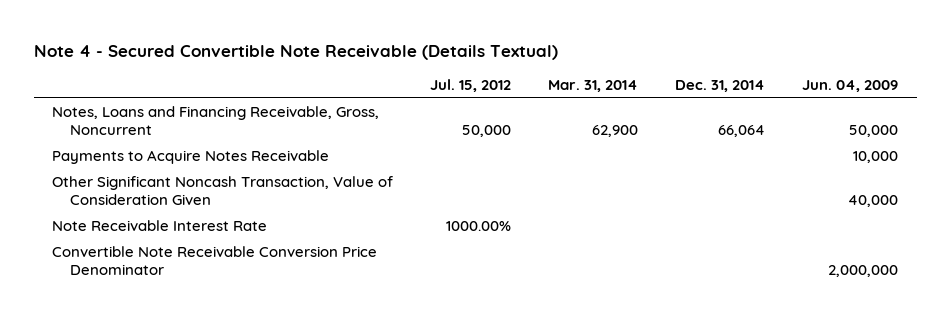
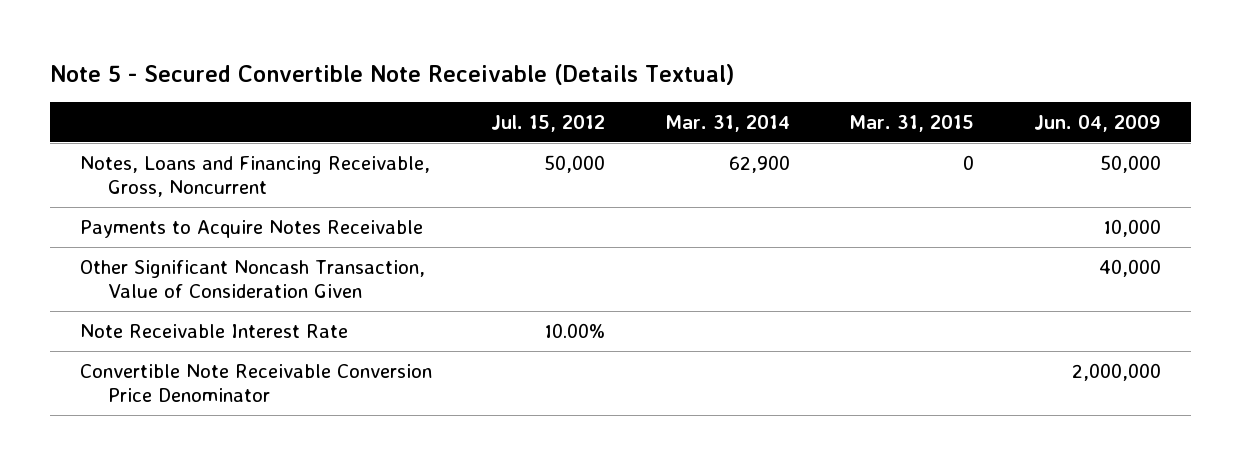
[33,44,558,60] Note 4 - Secured Convertible Note Receivable (Details Textual) -> [49,63,734,85] Note 5 - Secured Convertible Note Receivable (Details Textual)
[675,80,766,93] Dec. 31, 2014 -> none
none -> [849,115,975,133] Mar. 31, 2015
[446,221,512,232] 1000.00% -> [544,322,606,338] 10.00%

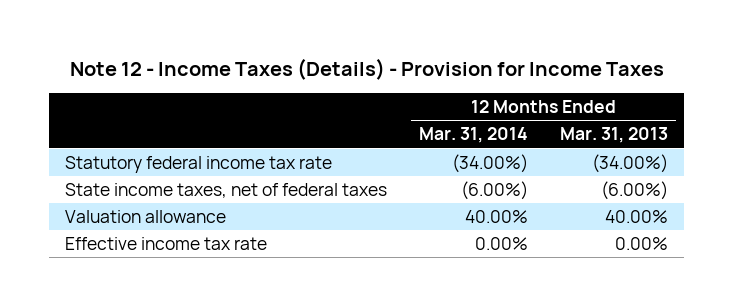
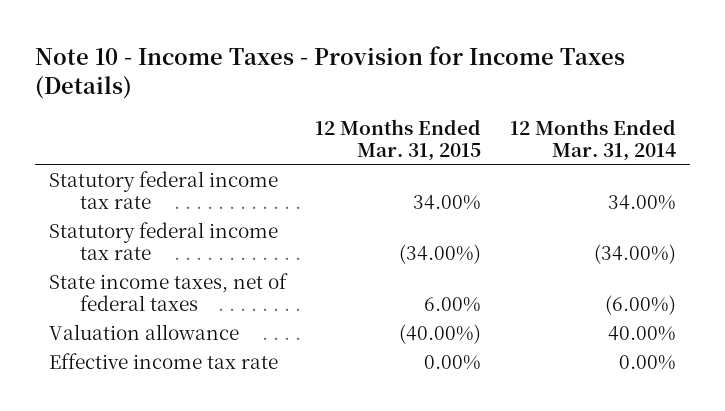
[69,58,664,81] Note 12 - Income Taxes (Details) - Provision for Income Taxes -> [35,45,626,100] Note 10 - Income Taxes - Provision for Income Taxes (Details)
[560,127,669,144] Mar. 31, 2013 -> none
none -> [315,118,482,161] 12 Months Ended Mar. 31, 2015
none -> [49,170,279,209] Statutory federal income tax rate

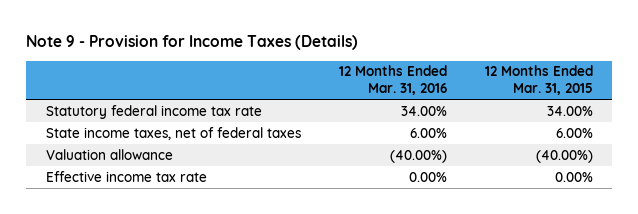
[35,45,626,100] Note 10 - Income Taxes - Provision for Income Taxes (Details) -> [26,35,359,51] Note 9 - Provision for Income Taxes (Details)
[509,118,676,161] 12 Months Ended Mar. 31, 2014 -> none
none -> [338,65,447,96] 12 Months Ended Mar. 31, 2016
[49,221,279,260] Statutory federal income tax rate -> none

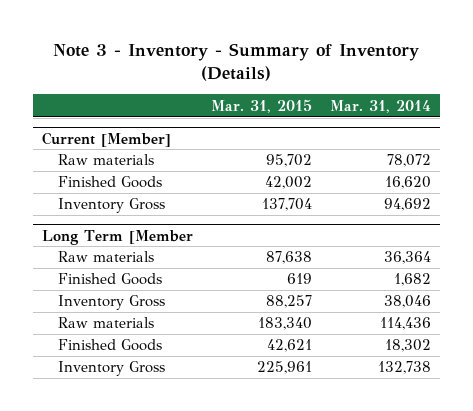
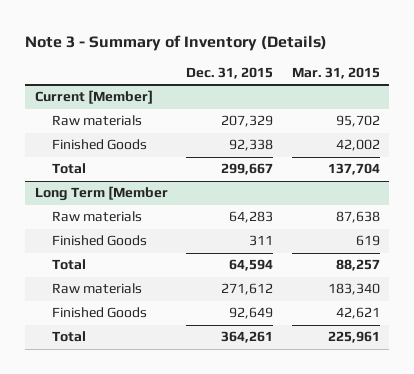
[53,42,420,82] Note 3 - Inventory - Summary of Inventory (Details) -> [25,34,328,51] Note 3 - Summary of Inventory (Details)
[330,99,432,113] Mar. 31, 2014 -> none
none -> [186,67,274,80] Dec. 31, 2015
[58,198,166,214] Inventory Gross -> [51,163,86,175] Total
[58,295,166,311] Inventory Gross -> [51,259,86,271] Total
[58,361,166,377] Inventory Gross -> [51,331,86,343] Total

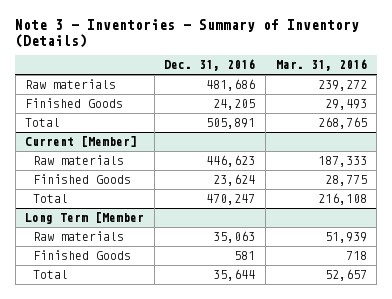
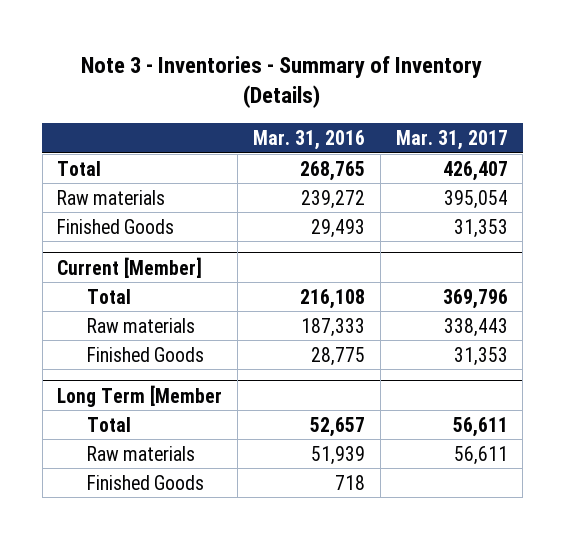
[164,59,256,72] Dec. 31, 2016 -> none
none -> [395,129,508,150] Mar. 31, 2017
[25,117,61,127] Total -> [57,160,102,176] Total
[33,193,69,203] Total -> [87,288,132,304] Total
[33,269,69,279] Total -> [87,416,132,432] Total

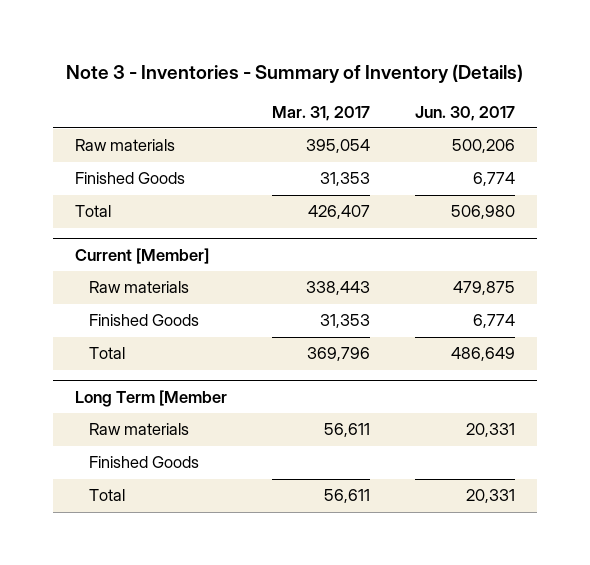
[252,129,365,150] Mar. 31, 2016 -> none
none -> [414,105,515,121] Jun. 30, 2017
[57,160,102,176] Total -> [75,205,112,218] Total
[87,288,132,304] Total -> [88,347,125,360] Total
[87,416,132,432] Total -> [88,489,125,502] Total

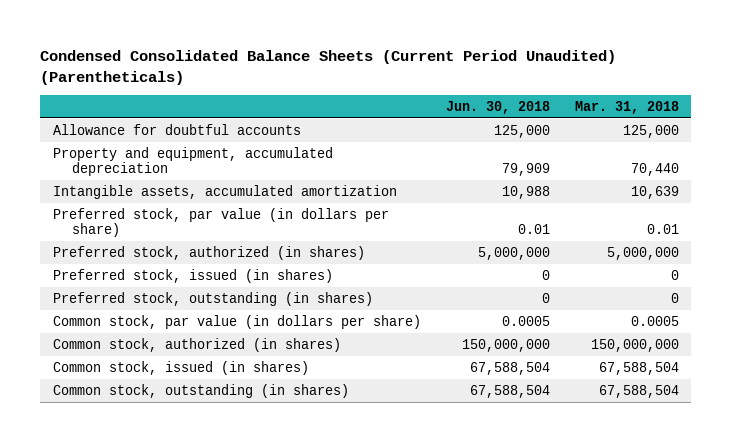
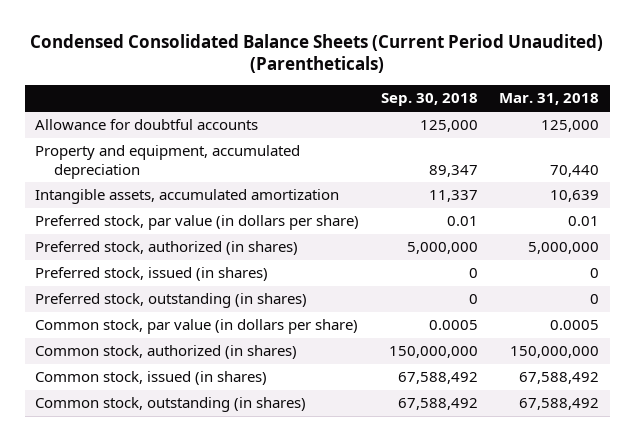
[445,100,550,114] Jun. 30, 2018 -> none
none -> [380,93,478,107] Sep. 30, 2018
[598,361,679,375] 67,588,504 -> [519,372,600,385] 67,588,492
[598,384,679,398] 67,588,504 -> [519,398,600,411] 67,588,492

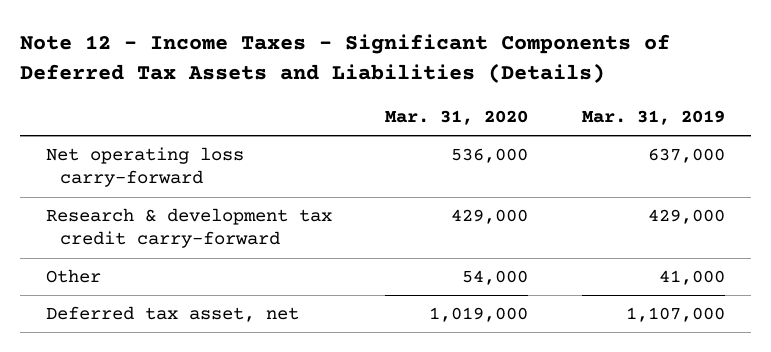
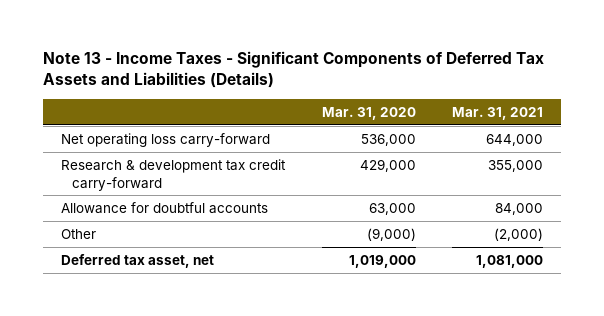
[19,34,670,84] Note 12 - Income Taxes - Significant Components of Deferred Tax Assets and Liabilities (Details) -> [42,51,544,89] Note 13 - Income Taxes - Significant Components of Deferred Tax Assets and Liabilities (Details)
[581,110,725,126] Mar. 31, 2019 -> none
none -> [451,106,543,120] Mar. 31, 2021
none -> [61,201,269,214] Allowance for doubtful accounts
[462,270,529,286] 54,000 -> [366,227,416,241] (9,000)

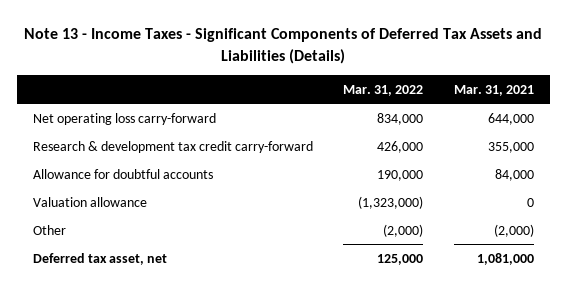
[321,106,416,120] Mar. 31, 2020 -> none
none -> [343,84,424,96] Mar. 31, 2022
none -> [32,196,147,207] Valuation allowance

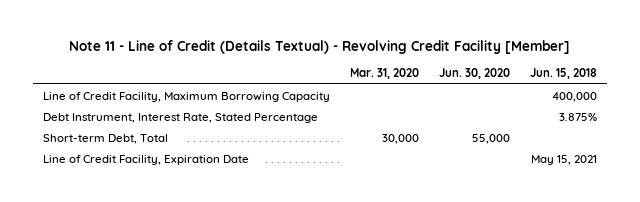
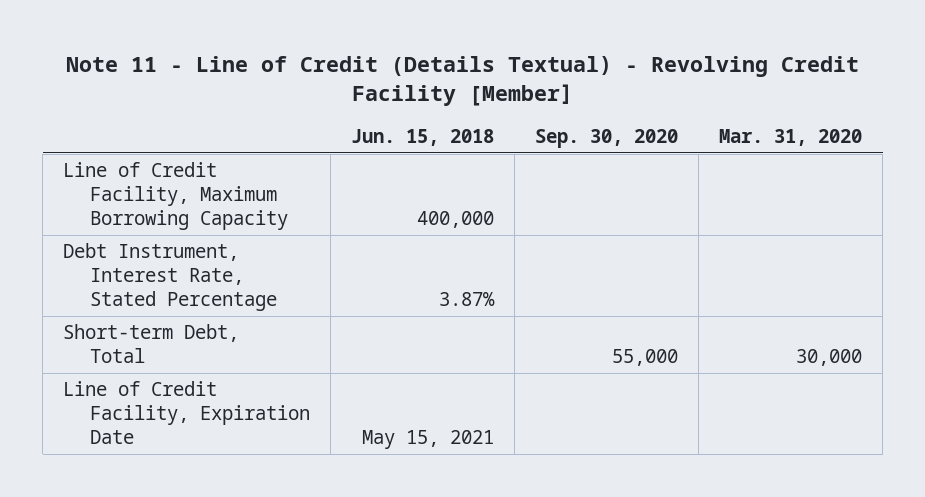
[438,68,510,80] Jun. 30, 2020 -> none
none -> [535,129,679,149] Sep. 30, 2020
[558,112,597,121] 3.875% -> [439,292,496,307] 3.87%

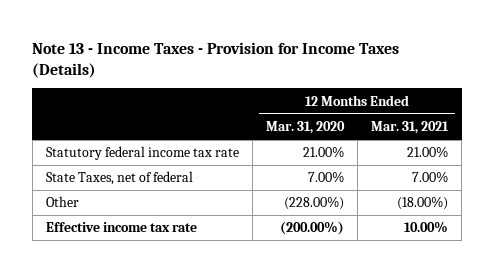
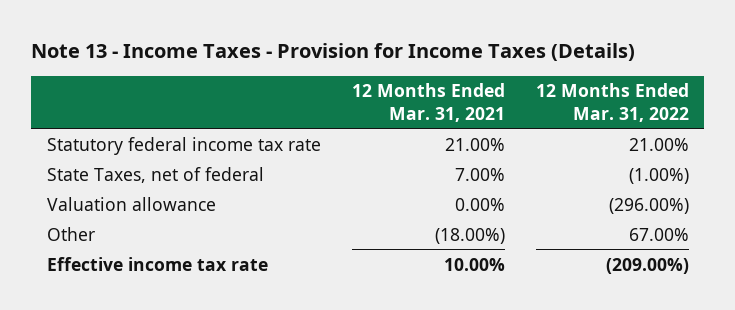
[266,120,346,134] Mar. 31, 2020 -> none
none -> [535,83,689,122] 12 Months Ended Mar. 31, 2022
none -> [46,196,216,211] Valuation allowance

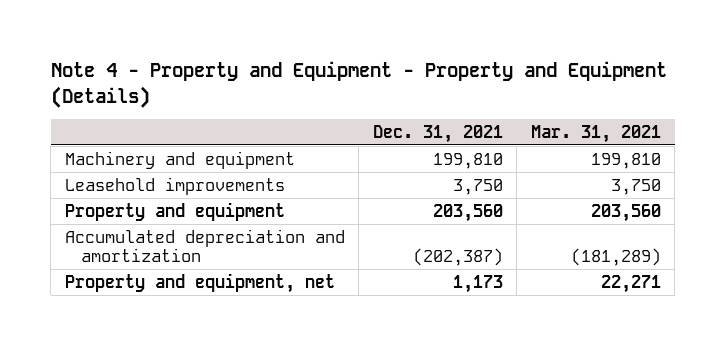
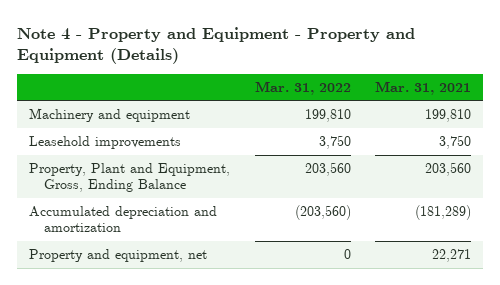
[372,124,503,143] Dec. 31, 2021 -> none
none -> [254,80,351,95] Mar. 31, 2022
[64,201,285,221] Property and equipment -> [29,163,231,193] Property, Plant and Equipment, Gross, Ending Balance

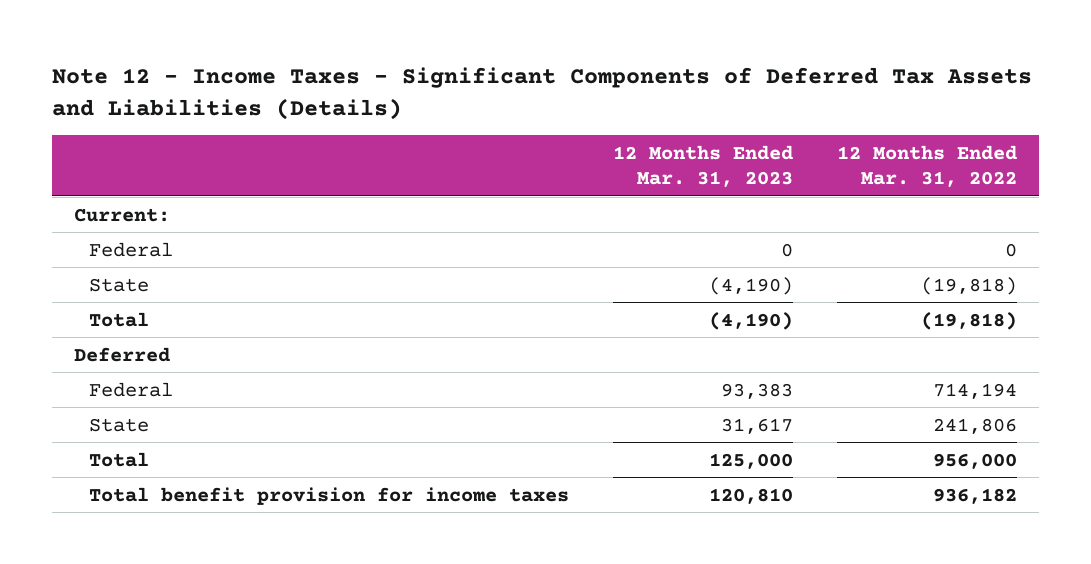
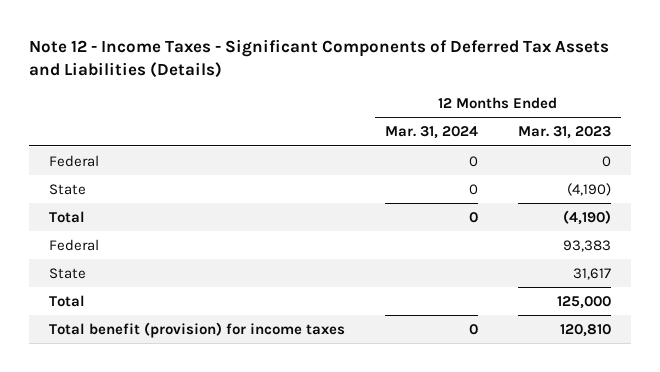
[837,144,1018,187] 12 Months Ended Mar. 31, 2022 -> none
none -> [385,126,479,140] Mar. 31, 2024
[73,207,170,222] Current: -> none
[73,346,170,362] Deferred -> none
[88,486,569,505] Total benefit provision for income taxes -> [48,321,345,338] Total benefit (provision) for income taxes

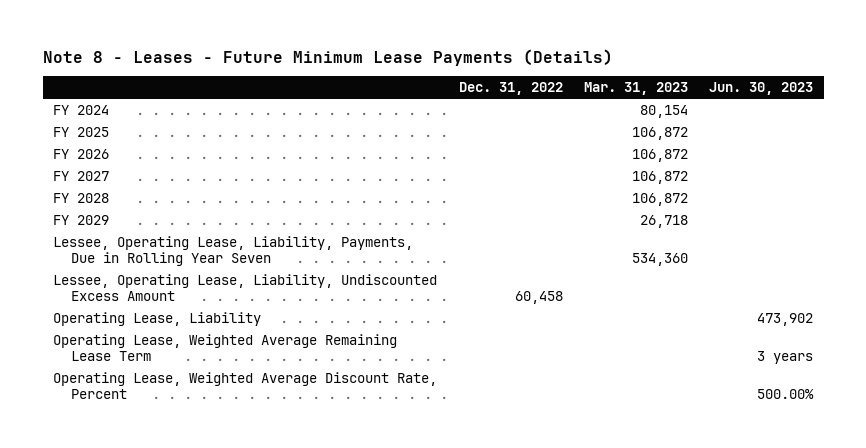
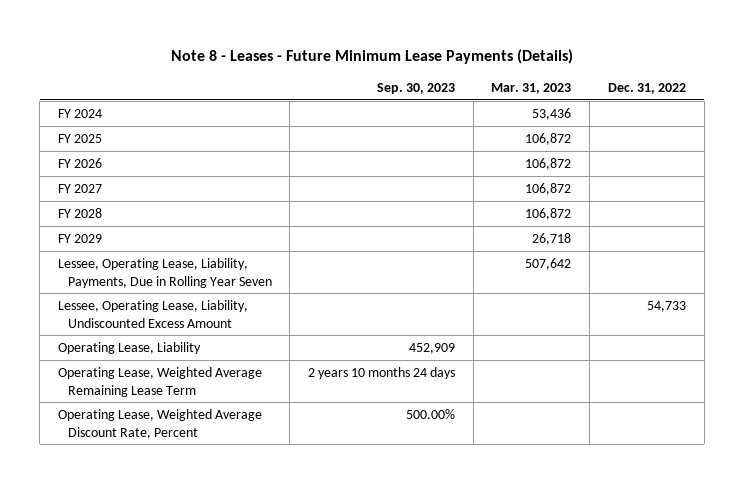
[709,82,814,96] Jun. 30, 2023 -> none
none -> [377,82,456,94] Sep. 30, 2023
[639,104,688,118] 80,154 -> [532,107,572,120] 53,436
[631,253,688,267] 534,360 -> [525,257,572,270] 507,642
[514,291,563,305] 60,458 -> [646,300,686,312] 54,733

